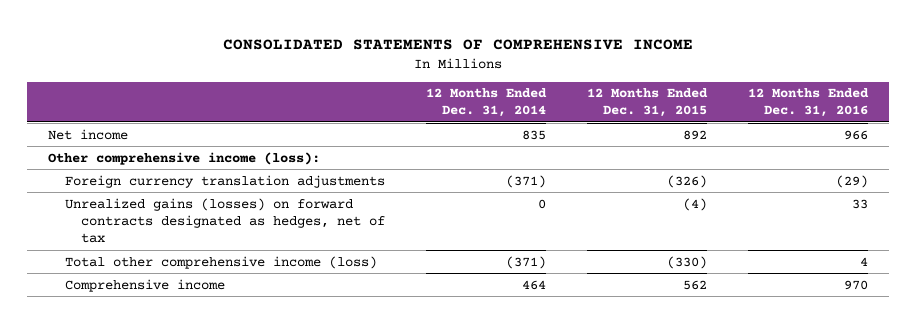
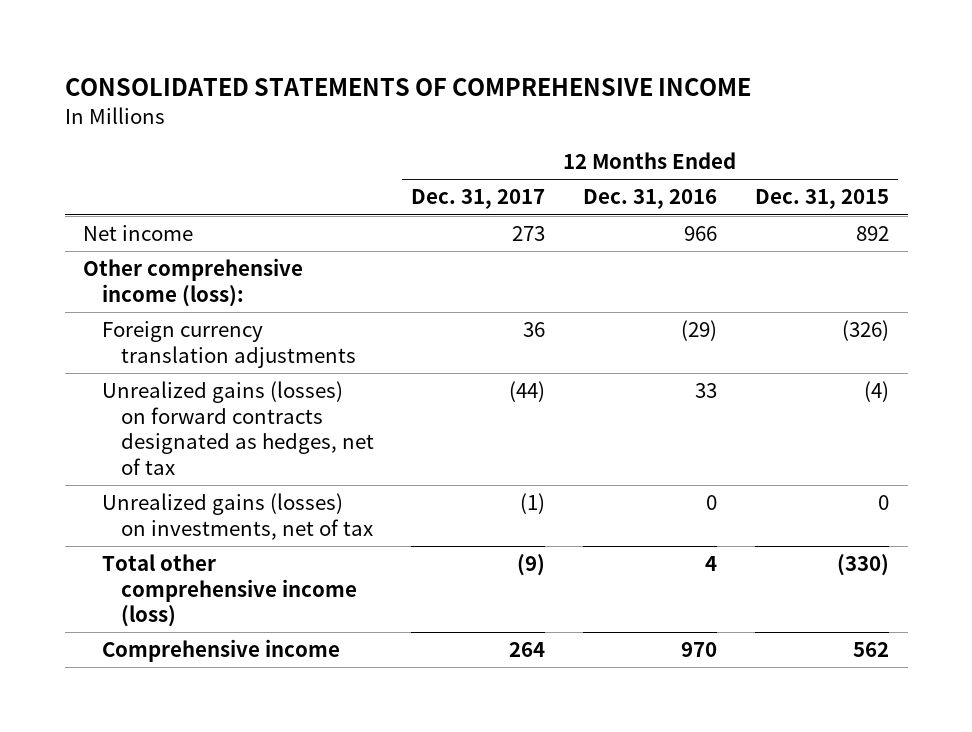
[426,88,548,118] 12 Months Ended Dec. 31, 2014 -> none
none -> [411,189,546,210] Dec. 31, 2017
none -> [102,493,373,540] Unrealized gains (losses) on investments, net of tax

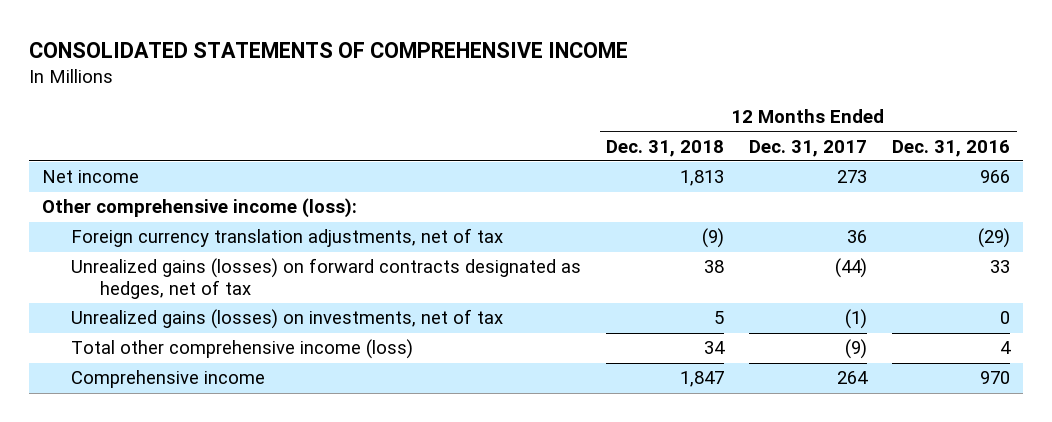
[754,189,889,210] Dec. 31, 2015 -> none
none -> [606,139,725,157] Dec. 31, 2018
[102,321,356,368] Foreign currency translation adjustments -> [70,228,503,248] Foreign currency translation adjustments, net of tax

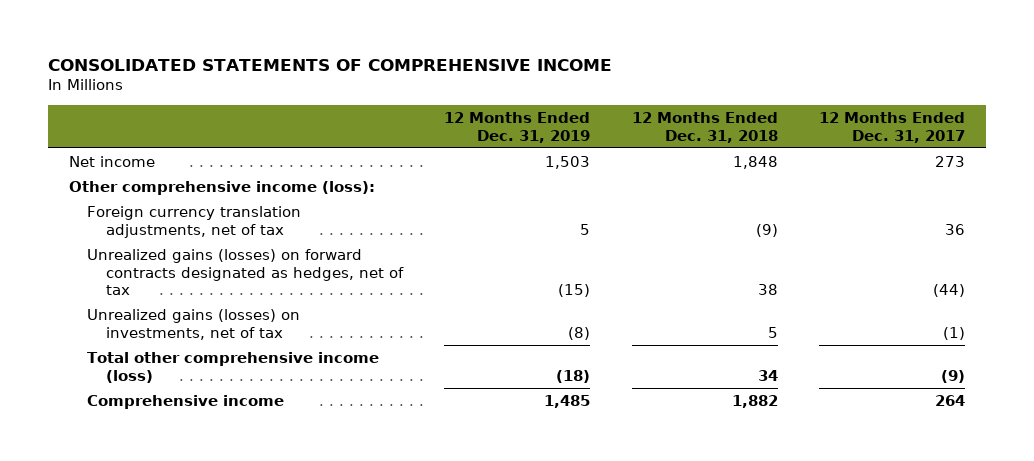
[892,139,1011,157] Dec. 31, 2016 -> none
none -> [444,111,591,143] 12 Months Ended Dec. 31, 2019
[680,170,725,187] 1,813 -> [732,155,778,169] 1,848
[680,371,725,388] 1,847 -> [731,394,778,408] 1,882

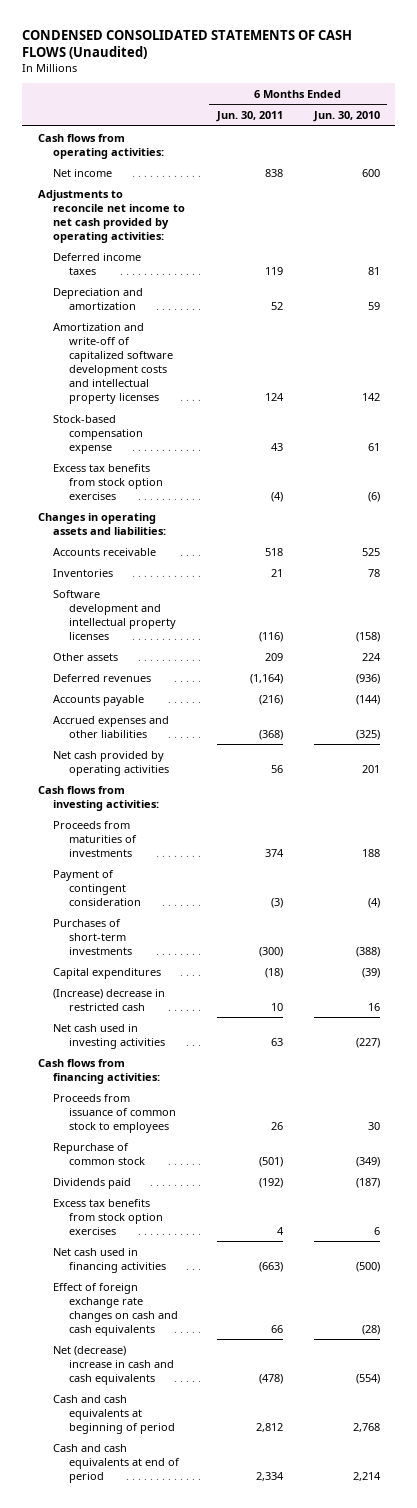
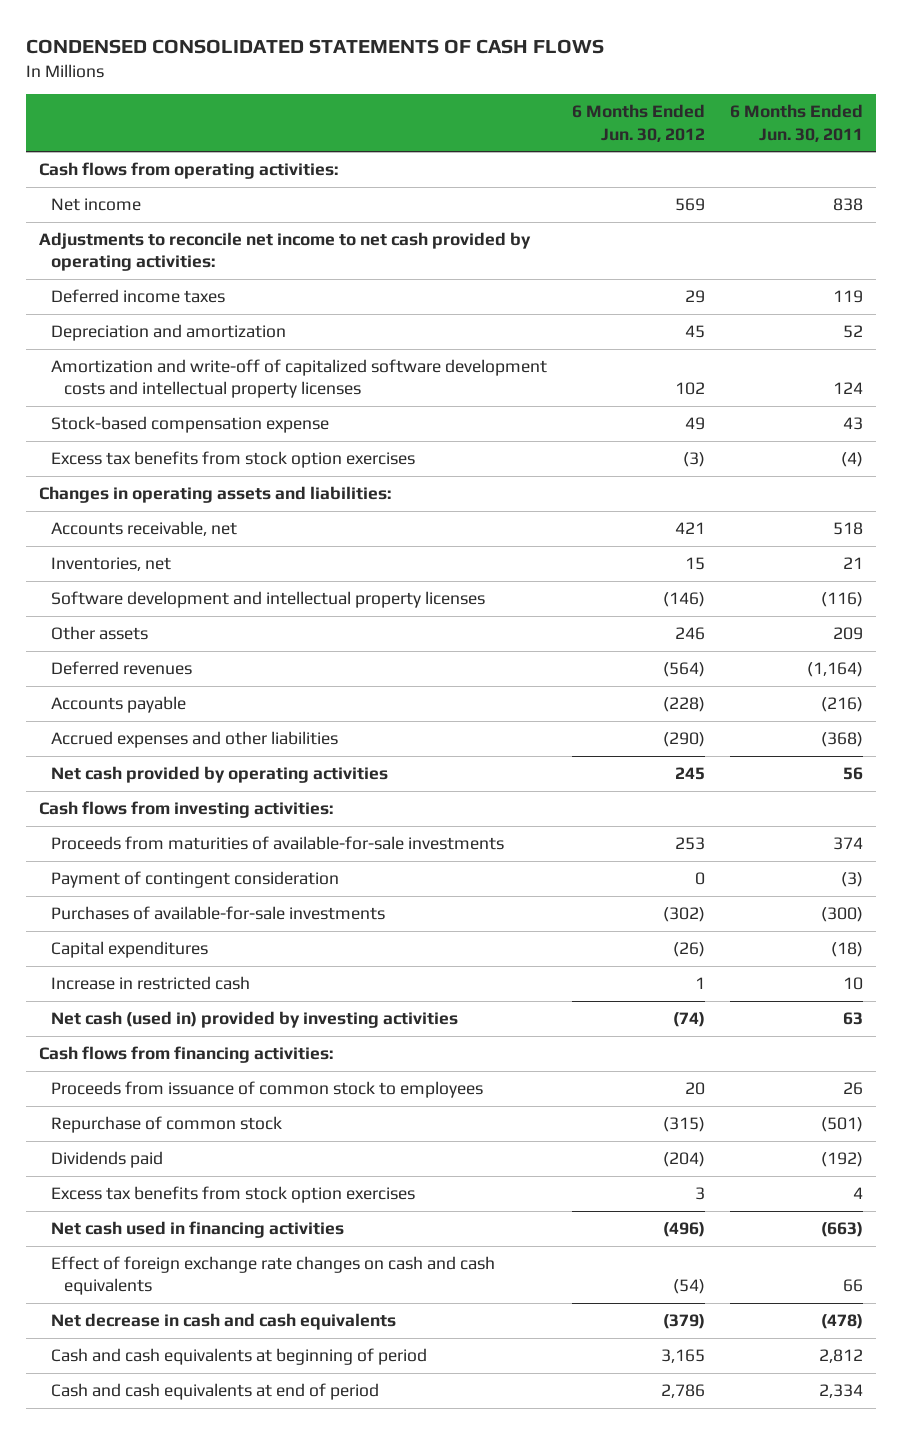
[22,29,353,59] CONDENSED CONSOLIDATED STATEMENTS OF CASH FLOWS (Unaudited) -> [26,39,605,55] CONDENSED CONSOLIDATED STATEMENTS OF CASH FLOWS
[312,111,380,123] Jun. 30, 2010 -> none
none -> [572,104,706,142] 6 Months Ended Jun. 30, 2012
[53,547,157,556] Accounts receivable -> [51,521,238,537] Accounts receivable, net
[53,568,114,577] Inventories -> [51,557,172,572] Inventories, net
[53,820,138,857] Proceeds from maturities of investments -> [51,836,505,851] Proceeds from maturities of available-for-sale investments
[53,918,133,955] Purchases of short-term investments -> none
none -> [51,906,386,921] Purchases of available-for-sale investments
[53,988,166,1011] (Increase) decrease in restricted cash -> [51,976,251,991] Increase in restricted cash
[53,1023,166,1049] Net cash used in investing activities -> [51,1011,459,1029] Net cash (used in) provided by investing activities
[53,1345,175,1385] Net (decrease) increase in cash and cash equivalents -> [51,1313,397,1331] Net decrease in cash and cash equivalents

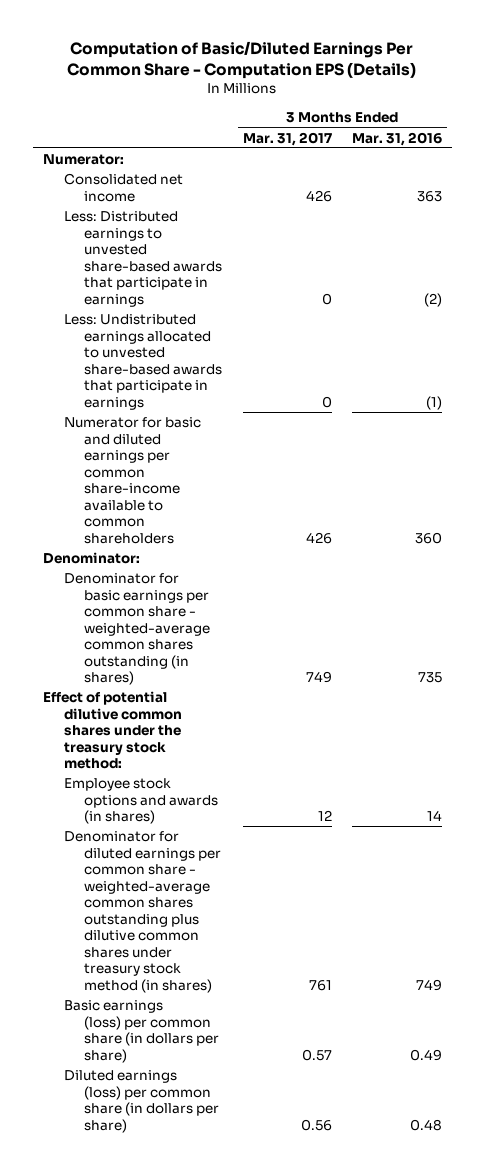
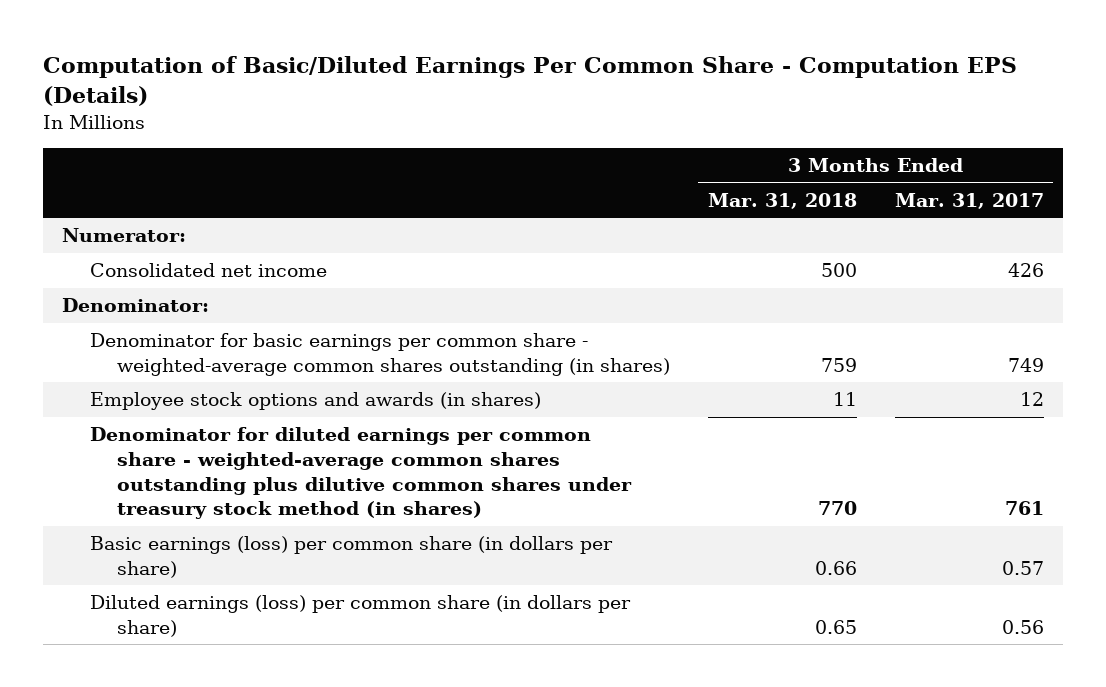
[352,131,443,146] Mar. 31, 2016 -> none
none -> [707,192,857,209] Mar. 31, 2018
[63,211,223,307] Less: Distributed earnings to unvested share-based awards that participate in earnings -> none
[63,314,223,410] Less: Undistributed earnings allocated to unvested share-based awards that participate in earnings -> none
[63,417,201,544] Numerator for basic and diluted earnings per common share-income available to common shareholders -> none
[42,691,182,770] Effect of potential dilutive common shares under the treasury stock method: -> none

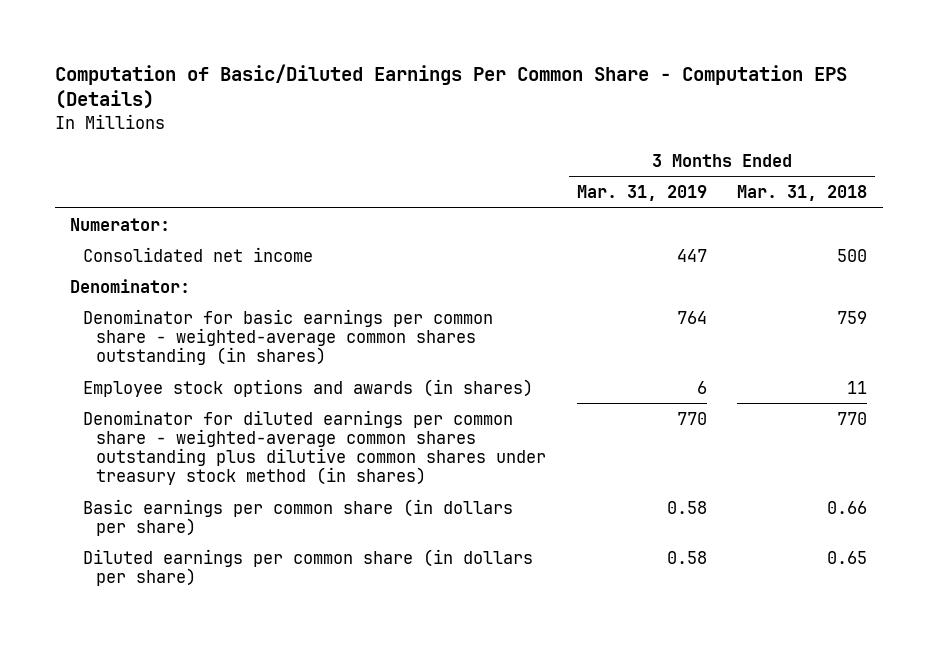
[894,192,1044,209] Mar. 31, 2017 -> none
none -> [576,184,707,201] Mar. 31, 2019
[89,536,613,579] Basic earnings (loss) per common share (in dollars per share) -> [83,498,514,536] Basic earnings per common share (in dollars per share)
[89,595,631,638] Diluted earnings (loss) per common share (in dollars per share) -> [83,548,534,586] Diluted earnings per common share (in dollars per share)

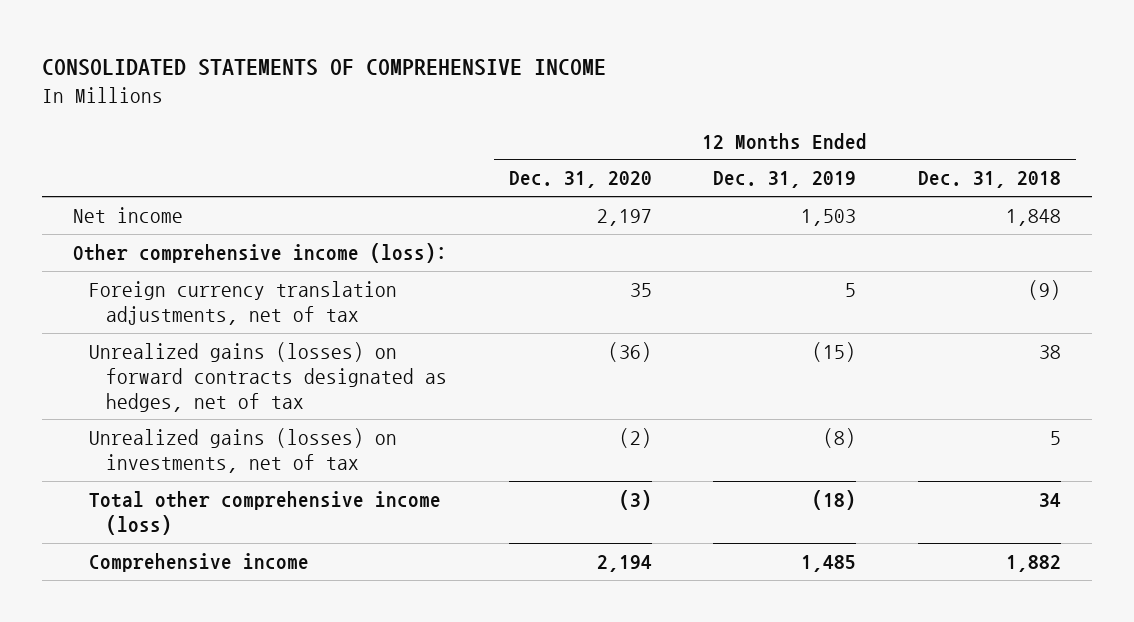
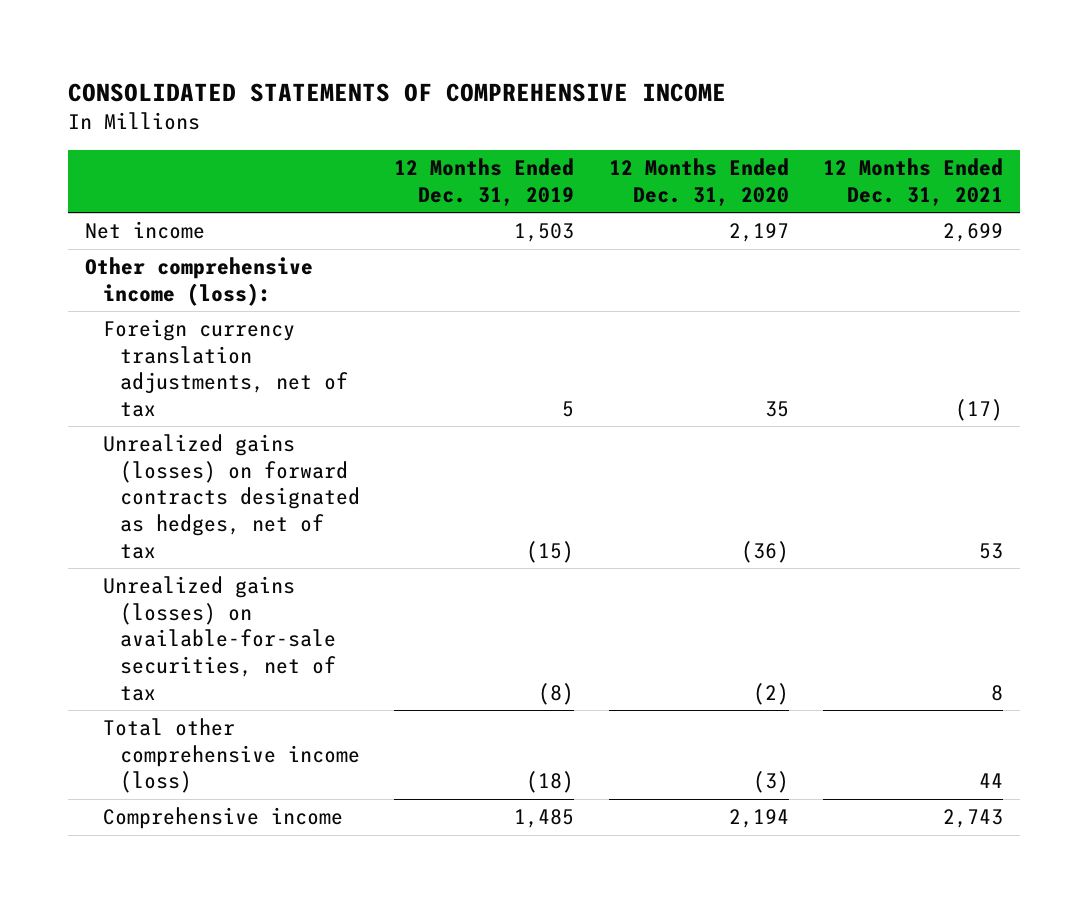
[917,171,1061,189] Dec. 31, 2018 -> none
none -> [822,158,1003,207] 12 Months Ended Dec. 31, 2021
[89,428,398,473] Unrealized gains (losses) on investments, net of tax -> [102,576,337,701] Unrealized gains (losses) on available-for-sale securities, net of tax

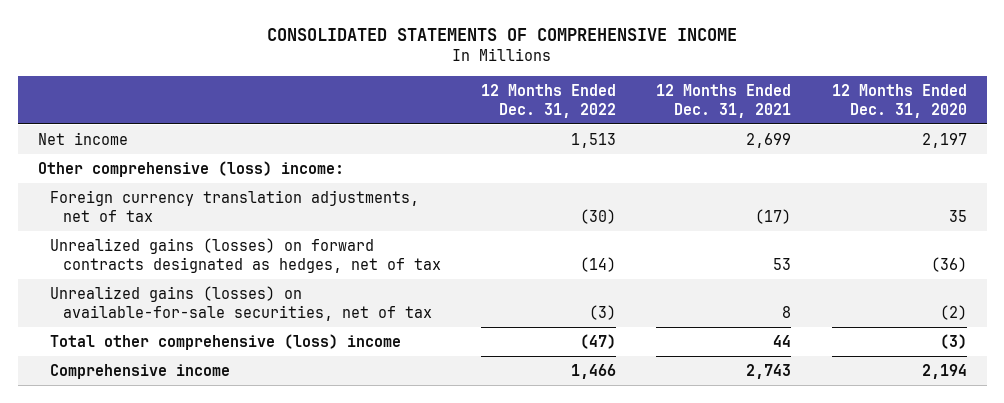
[394,158,575,207] 12 Months Ended Dec. 31, 2019 -> none
none -> [481,83,617,119] 12 Months Ended Dec. 31, 2022
[84,257,313,306] Other comprehensive income (loss): -> [37,160,344,177] Other comprehensive (loss) income:
[102,718,361,794] Total other comprehensive income (loss) -> [50,333,402,350] Total other comprehensive (loss) income

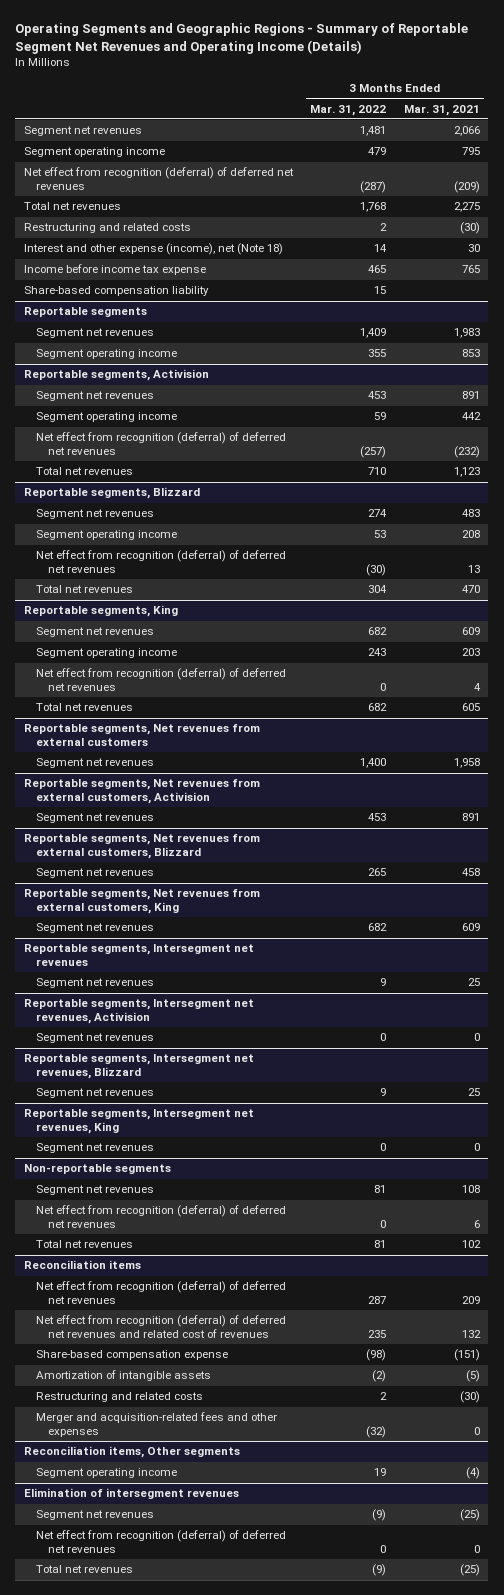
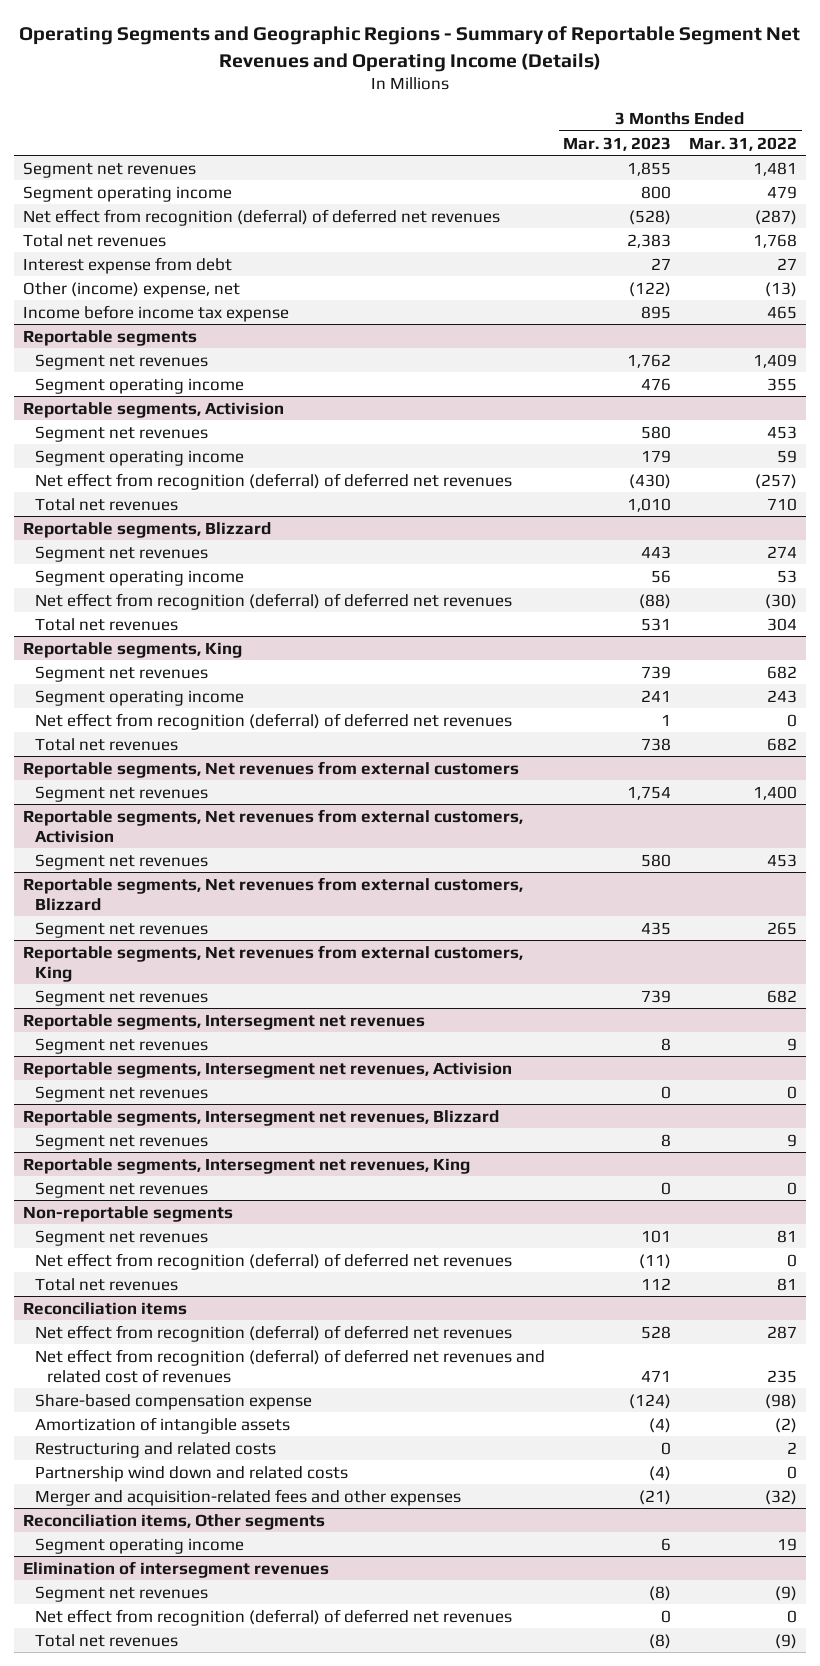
[403,104,480,116] Mar. 31, 2021 -> none
none -> [563,136,672,151] Mar. 31, 2023
[23,223,191,234] Restructuring and related costs -> none
none -> [23,256,233,274] Interest expense from debt
[23,243,283,256] Interest and other expense (income), net (Note 18) -> [23,281,241,298] Other (income) expense, net
[374,244,388,253] 14 -> [765,281,798,297] (13)
[23,286,209,297] Share-based compensation liability -> none
none -> [35,1465,349,1482] Partnership wind down and related costs

